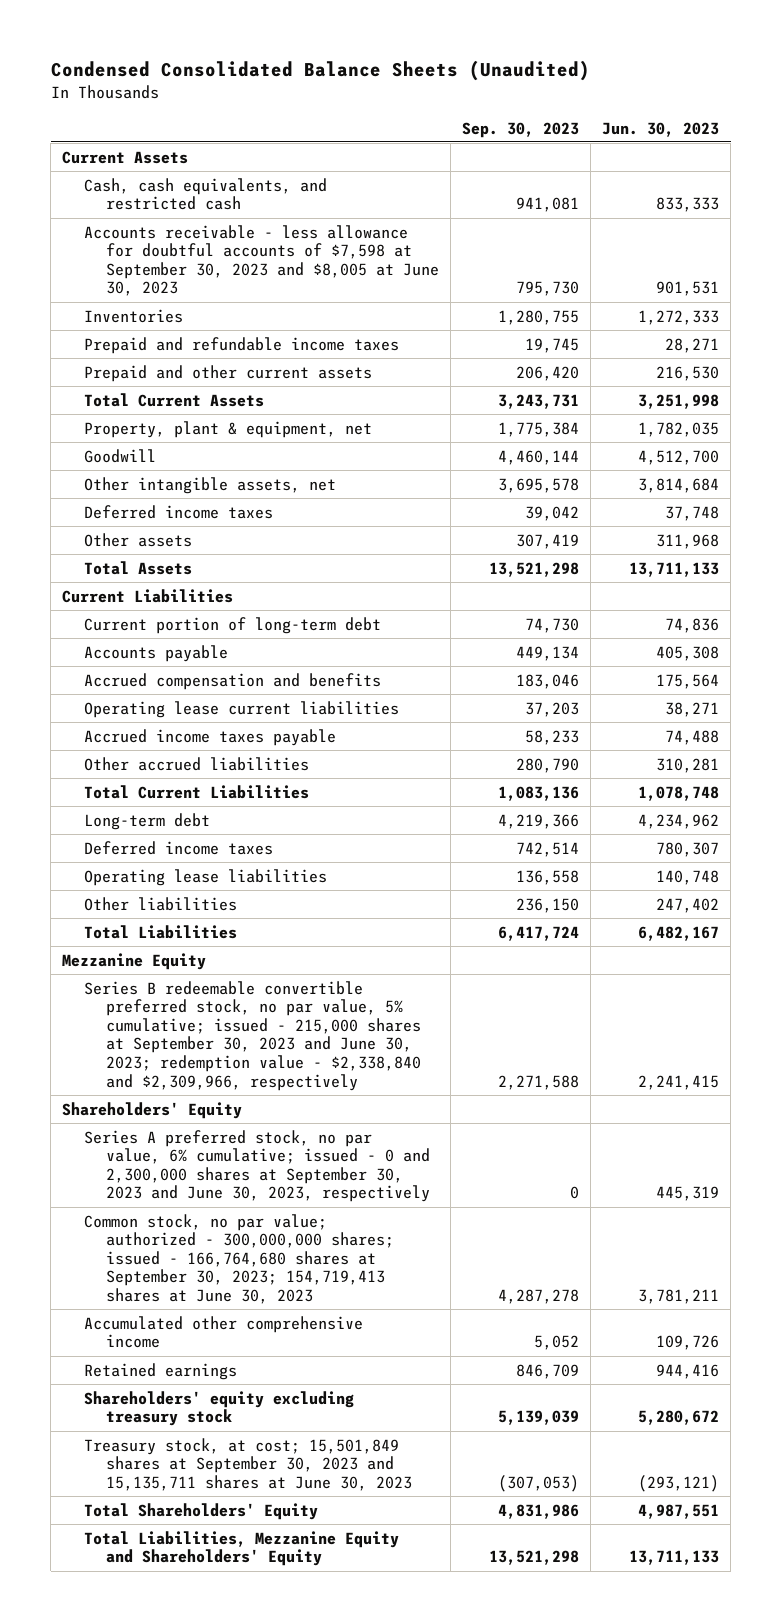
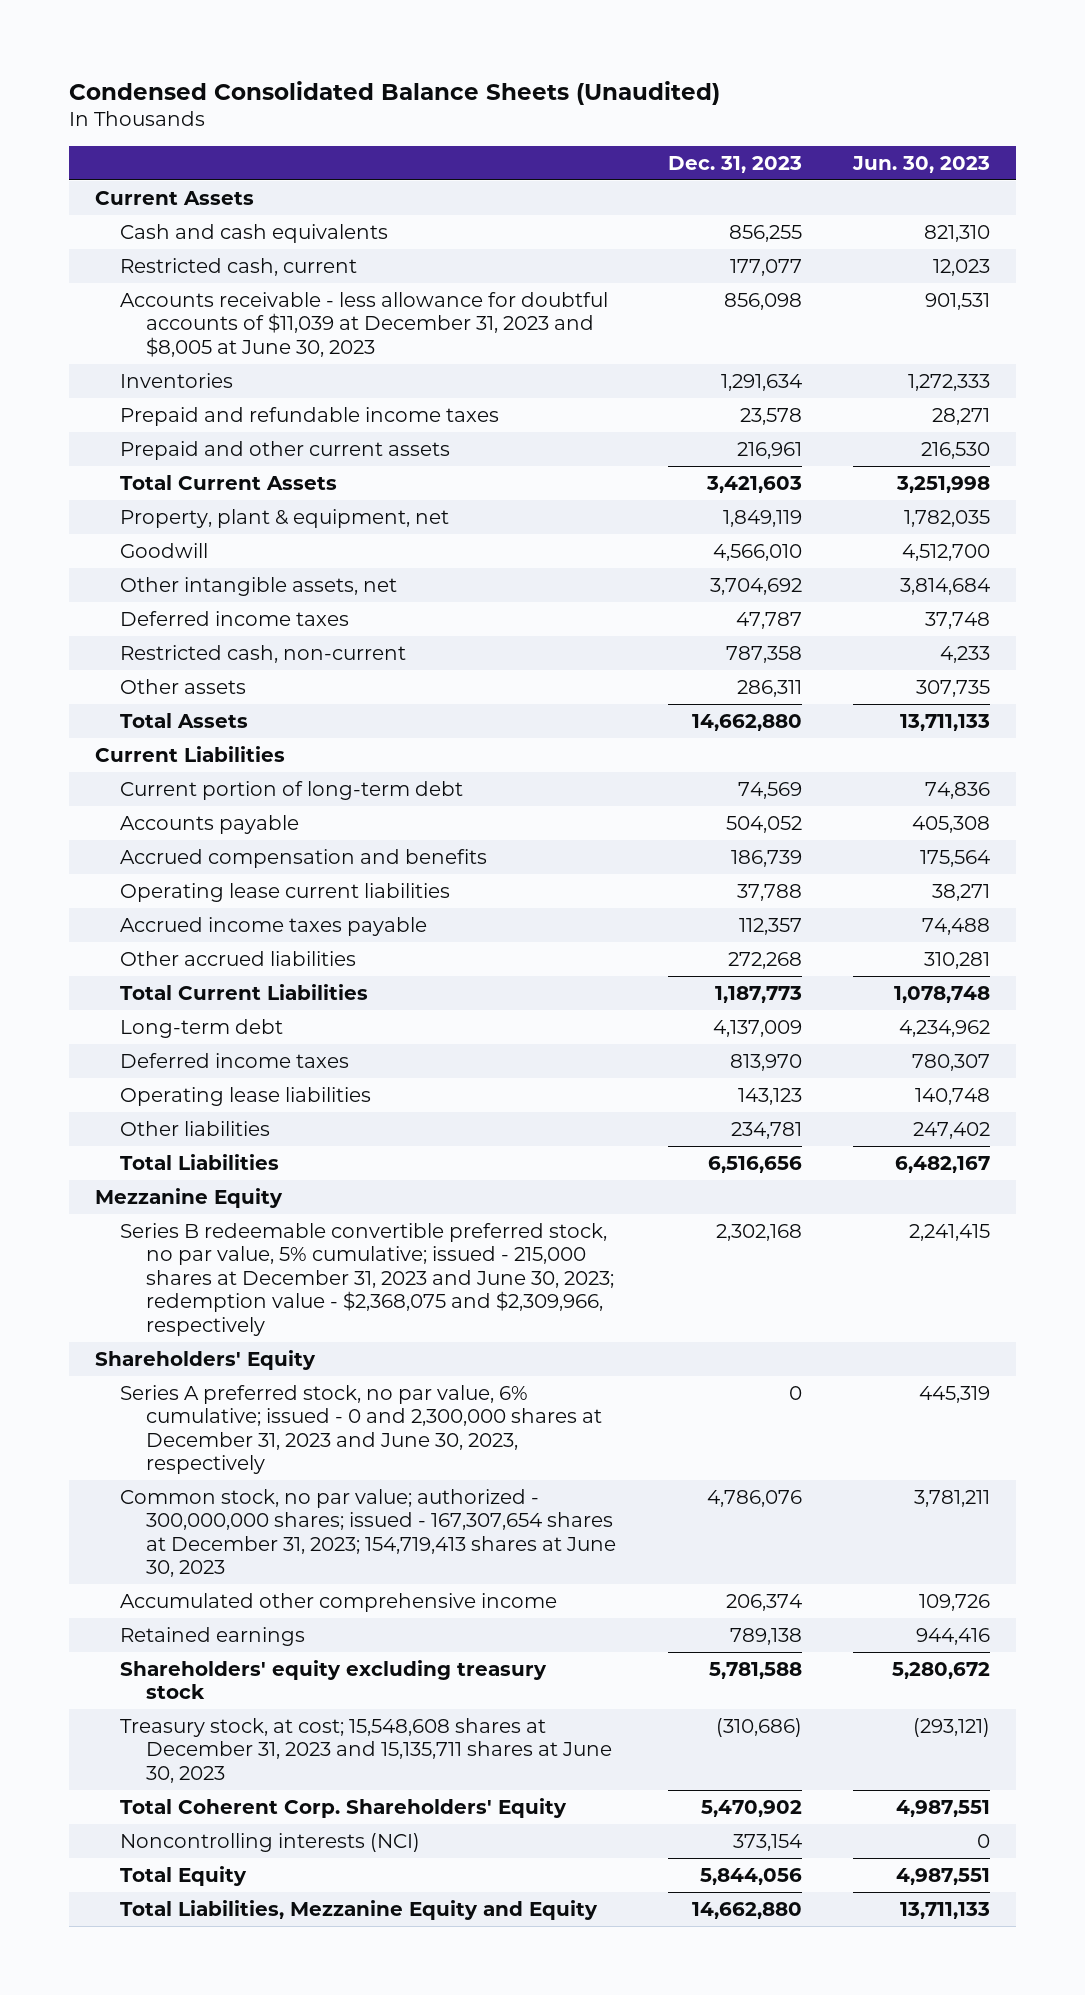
[462,121,580,138] Sep. 30, 2023 -> none
none -> [667,155,802,173] Dec. 31, 2023
[84,177,328,211] Cash, cash equivalents, and restricted cash -> [120,223,389,243] Cash and cash equivalents
[656,197,720,213] 833,333 -> [924,224,991,242] 821,310
none -> [120,257,358,276] Restricted cash, current
[84,224,439,297] Accounts receivable - less allowance for doubtful accounts of $7,598 at September 30, 2023 and $8,005 at June 30, 2023 -> [120,291,609,357] Accounts receivable - less allowance for doubtful accounts of $11,039 at December 31, 2023 and $8,005 at June 30, 2023
none -> [120,644,407,663] Restricted cash, non-current
[656,533,720,549] 311,968 -> [916,679,991,697] 307,735
[84,980,421,1091] Series B redeemable convertible preferred stock, no par value, 5% cumulative; issued - 215,000 shares at September 30, 2023 and June 30, 2023; redemption value - $2,338,840 and $2,309,966, respectively -> [120,1222,614,1337] Series B redeemable convertible preferred stock, no par value, 5% cumulative; issued - 215,000 shares at December 31, 2023 and June 30, 2023; redemption value - $2,368,075 and $2,309,966, respectively
[84,1129,430,1203] Series A preferred stock, no par value, 6% cumulative; issued - 0 and 2,300,000 shares at September 30, 2023 and June 30, 2023, respectively -> [120,1384,602,1475] Series A preferred stock, no par value, 6% cumulative; issued - 0 and 2,300,000 shares at December 31, 2023 and June 30, 2023, respectively
[84,1213,394,1305] Common stock, no par value; authorized - 300,000,000 shares; issued - 166,764,680 shares at September 30, 2023; 154,719,413 shares at June 30, 2023 -> [120,1488,616,1578] Common stock, no par value; authorized - 300,000,000 shares; issued - 167,307,654 shares at December 31, 2023; 154,719,413 shares at June 30, 2023
[84,1437,412,1491] Treasury stock, at cost; 15,501,849 shares at September 30, 2023 and 15,135,711 shares at June 30, 2023 -> [120,1717,612,1783] Treasury stock, at cost; 15,548,608 shares at December 31, 2023 and 15,135,711 shares at June 30, 2023
none -> [120,1797,568,1818] Total Coherent Corp. Shareholders' Equity
none -> [120,1832,421,1852] Noncontrolling interests (NCI)
[84,1502,319,1520] Total Shareholders' Equity -> [120,1865,248,1886] Total Equity
[84,1530,400,1567] Total Liabilities, Mezzanine Equity and Shareholders' Equity -> [120,1899,599,1920] Total Liabilities, Mezzanine Equity and Equity

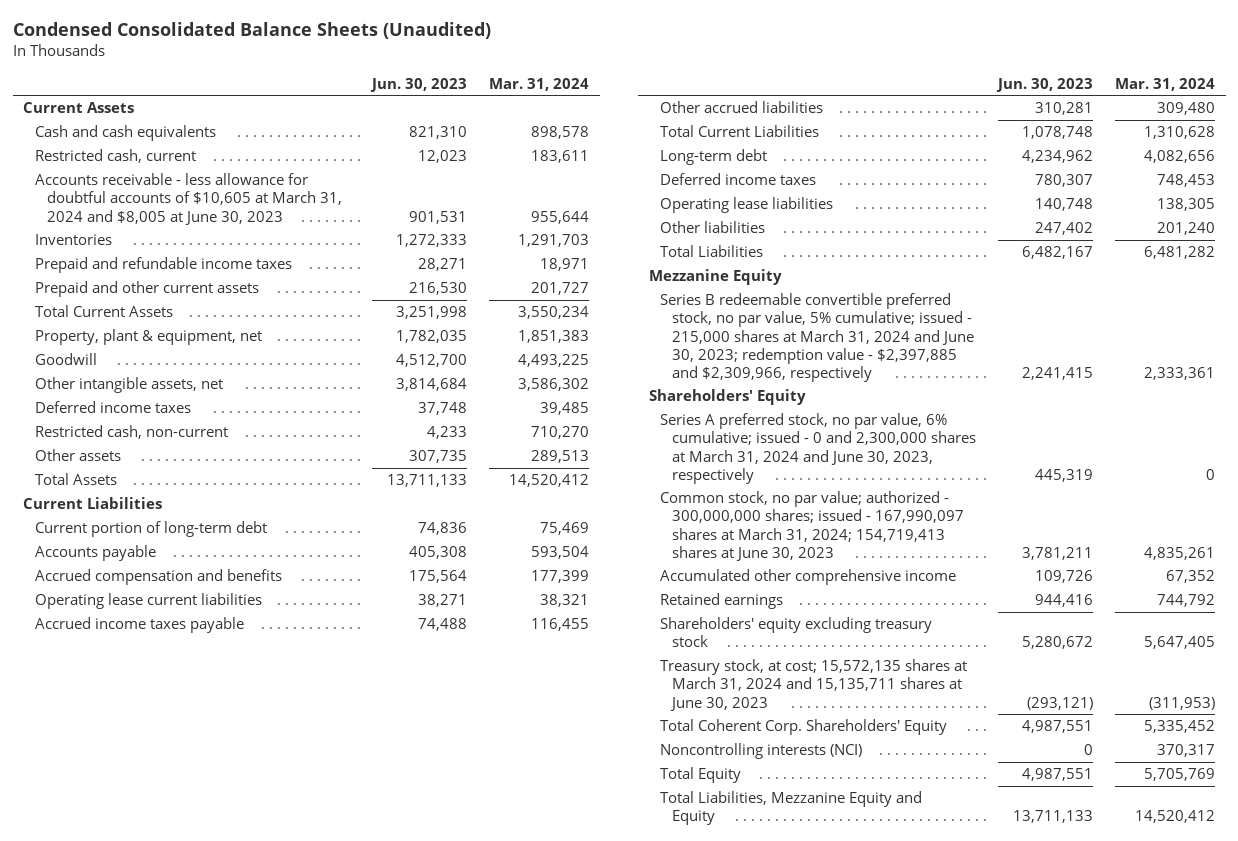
[667,155,802,173] Dec. 31, 2023 -> none
none -> [489,77,590,91] Mar. 31, 2024
[120,291,609,357] Accounts receivable - less allowance for doubtful accounts of $11,039 at December 31, 2023 and $8,005 at June 30, 2023 -> [35,173,342,225] Accounts receivable - less allowance for doubtful accounts of $10,605 at March 31, 2024 and $8,005 at June 30, 2023
[120,1222,614,1337] Series B redeemable convertible preferred stock, no par value, 5% cumulative; issued - 215,000 shares at December 31, 2023 and June 30, 2023; redemption value - $2,368,075 and $2,309,966, respectively -> [660,293,974,382] Series B redeemable convertible preferred stock, no par value, 5% cumulative; issued - 215,000 shares at March 31, 2024 and June 30, 2023; redemption value - $2,397,885 and $2,309,966, respectively
[120,1384,602,1475] Series A preferred stock, no par value, 6% cumulative; issued - 0 and 2,300,000 shares at December 31, 2023 and June 30, 2023, respectively -> [660,413,976,484] Series A preferred stock, no par value, 6% cumulative; issued - 0 and 2,300,000 shares at March 31, 2024 and June 30, 2023, respectively
[120,1488,616,1578] Common stock, no par value; authorized - 300,000,000 shares; issued - 167,307,654 shares at December 31, 2023; 154,719,413 shares at June 30, 2023 -> [660,491,964,561] Common stock, no par value; authorized - 300,000,000 shares; issued - 167,990,097 shares at March 31, 2024; 154,719,413 shares at June 30, 2023
[120,1717,612,1783] Treasury stock, at cost; 15,548,608 shares at December 31, 2023 and 15,135,711 shares at June 30, 2023 -> [660,659,968,711] Treasury stock, at cost; 15,572,135 shares at March 31, 2024 and 15,135,711 shares at June 30, 2023

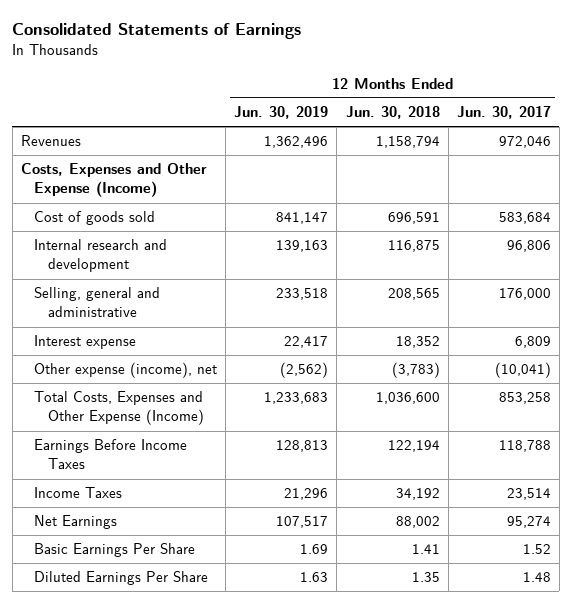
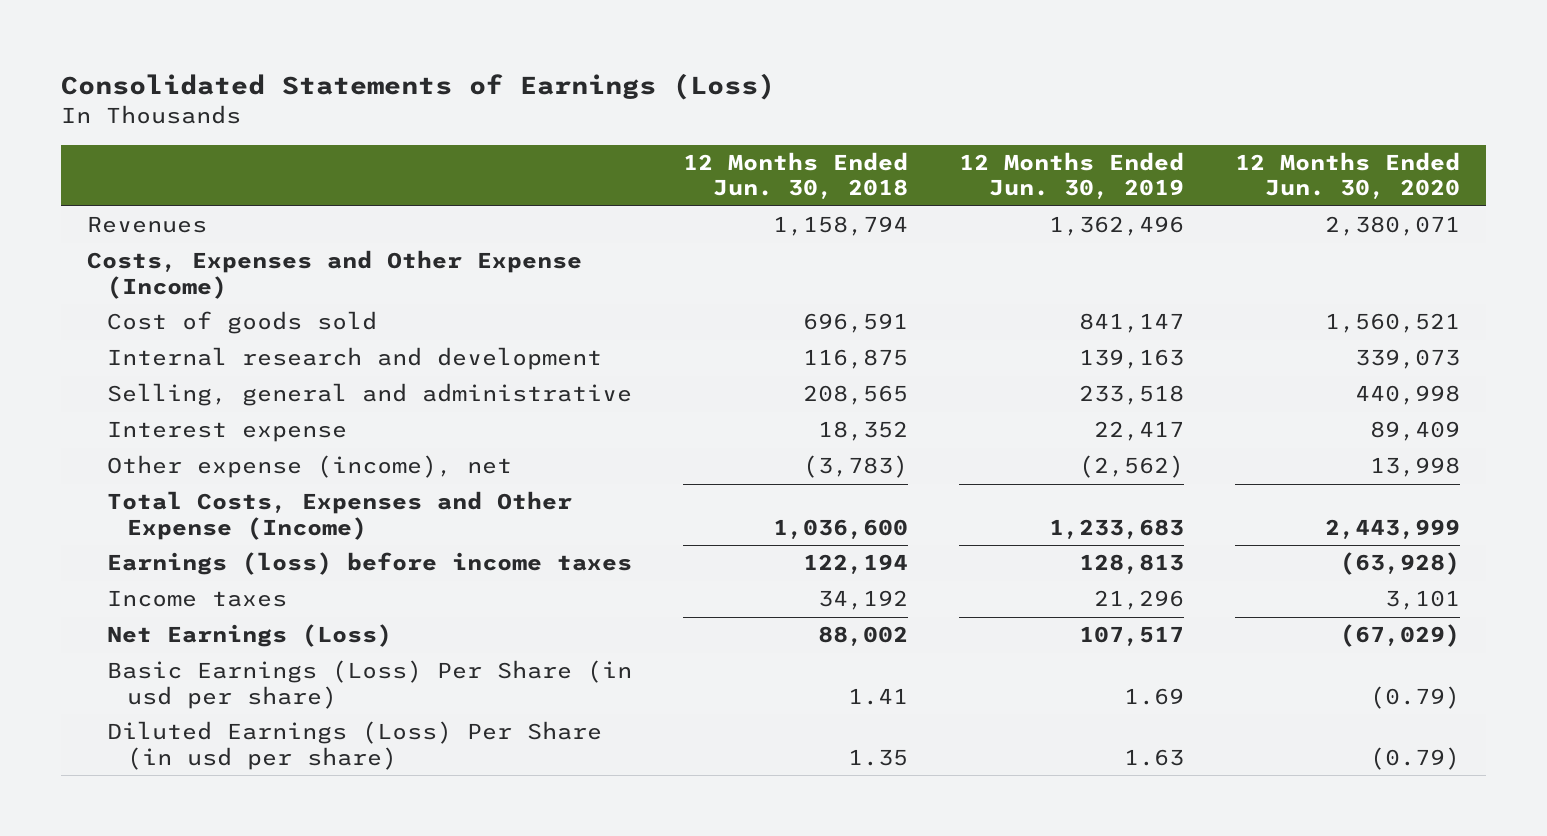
[12,22,302,39] Consolidated Statements of Earnings -> [61,73,776,101] Consolidated Statements of Earnings (Loss)
[456,106,551,120] Jun. 30, 2017 -> none
none -> [1234,152,1460,200] 12 Months Ended Jun. 30, 2020
[34,439,188,470] Earnings Before Income Taxes -> [106,552,632,576] Earnings (loss) before income taxes
[34,487,123,499] Income Taxes -> [106,590,287,608] Income taxes
[34,515,118,530] Net Earnings -> [106,624,392,648] Net Earnings (Loss)
[34,543,196,558] Basic Earnings Per Share -> [106,660,632,709] Basic Earnings (Loss) Per Share (in usd per share)
[34,571,209,586] Diluted Earnings Per Share -> [106,721,602,770] Diluted Earnings (Loss) Per Share (in usd per share)

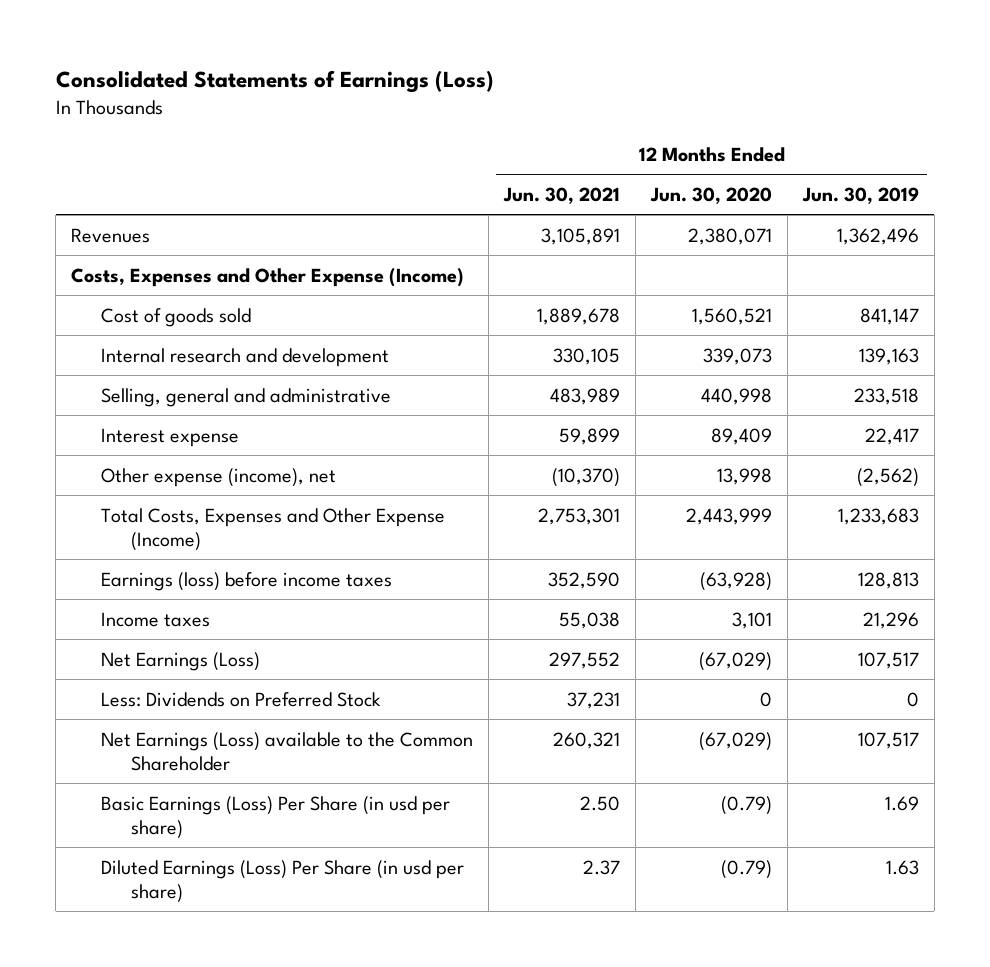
[682,152,908,200] 12 Months Ended Jun. 30, 2018 -> none
none -> [503,186,621,204] Jun. 30, 2021
none -> [101,691,382,707] Less: Dividends on Preferred Stock
none -> [101,731,474,771] Net Earnings (Loss) available to the Common Shareholder

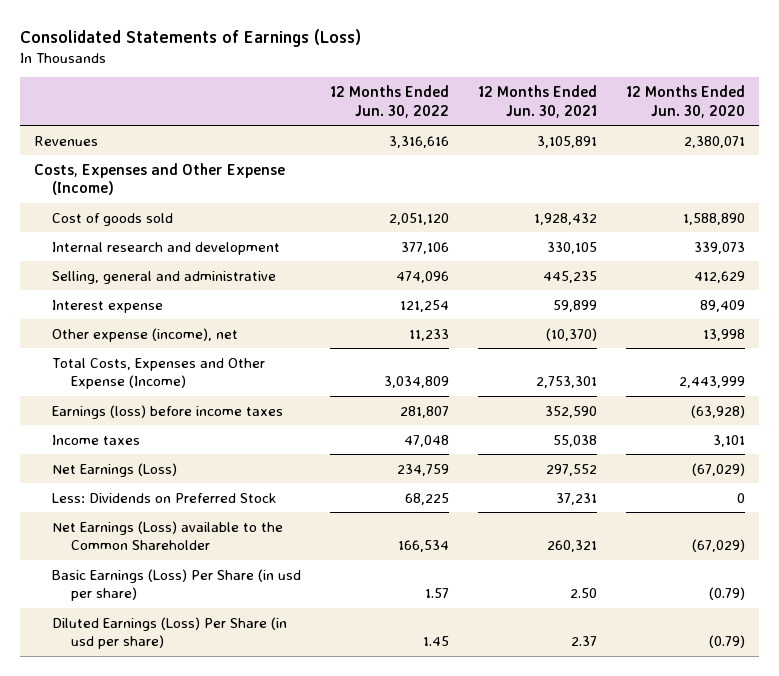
[802,186,920,204] Jun. 30, 2019 -> none
none -> [330,85,450,118] 12 Months Ended Jun. 30, 2022
[537,307,621,325] 1,889,678 -> [533,212,597,225] 1,928,432
[692,307,773,325] 1,560,521 -> [682,212,745,225] 1,588,890
[550,387,621,405] 483,989 -> [542,270,597,283] 445,235
[701,387,773,405] 440,998 -> [693,270,745,283] 412,629

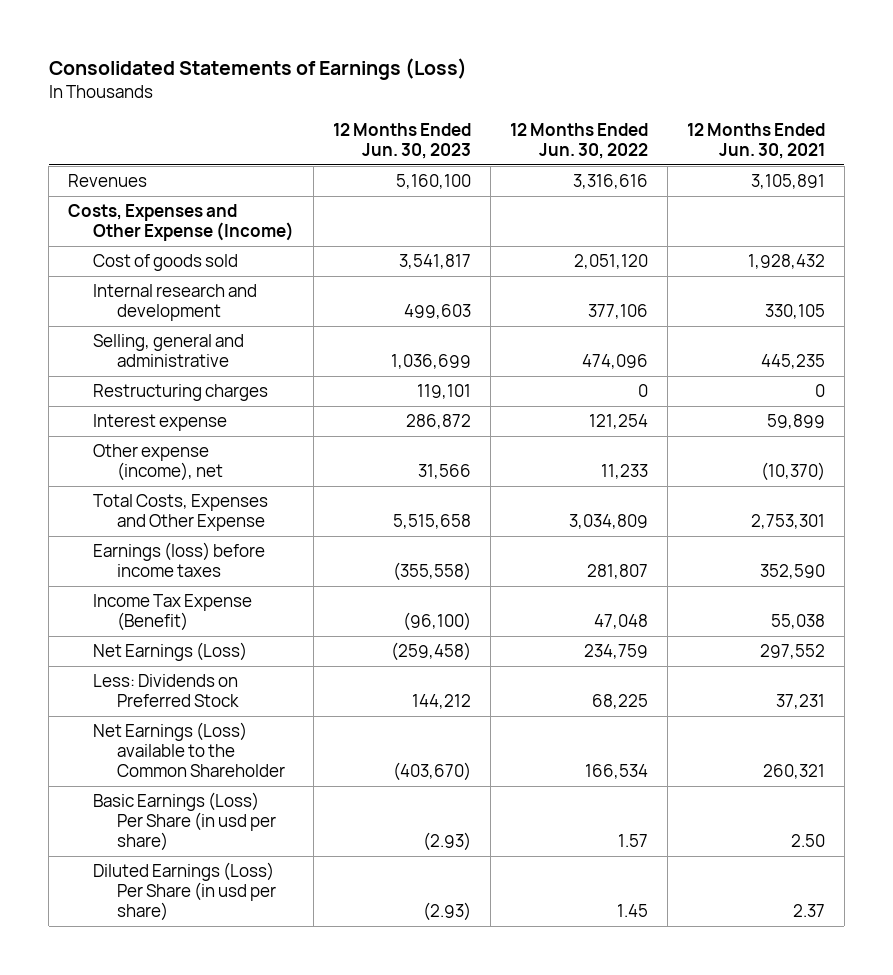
[625,85,745,118] 12 Months Ended Jun. 30, 2020 -> none
none -> [332,122,471,159] 12 Months Ended Jun. 30, 2023
none -> [92,384,268,402] Restructuring charges
[52,357,266,390] Total Costs, Expenses and Other Expense (Income) -> [92,494,268,532] Total Costs, Expenses and Other Expense
[52,434,141,445] Income taxes -> [92,594,252,632] Income Tax Expense (Benefit)

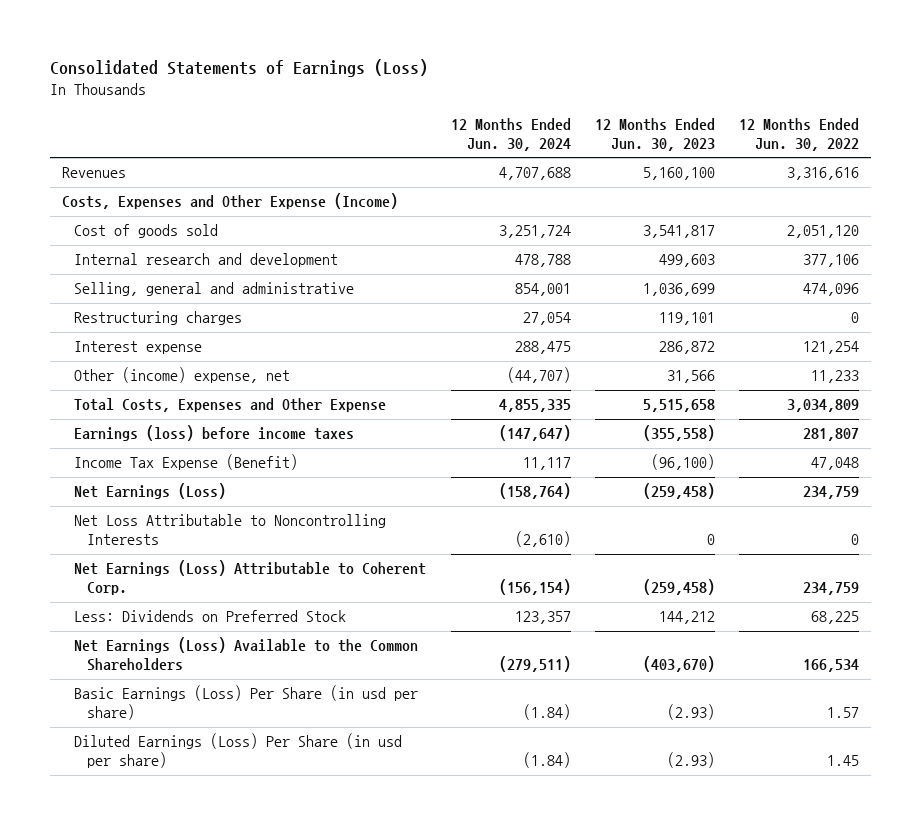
[686,122,825,159] 12 Months Ended Jun. 30, 2021 -> none
none -> [450,117,571,151] 12 Months Ended Jun. 30, 2024
[92,444,224,482] Other expense (income), net -> [74,367,291,384] Other (income) expense, net
none -> [74,514,387,546] Net Loss Attributable to Noncontrolling Interests
none -> [74,560,427,596] Net Earnings (Loss) Attributable to Coherent Corp.
[92,722,286,778] Net Earnings (Loss) available to the Common Shareholder -> [74,637,419,672] Net Earnings (Loss) Available to the Common Shareholders

